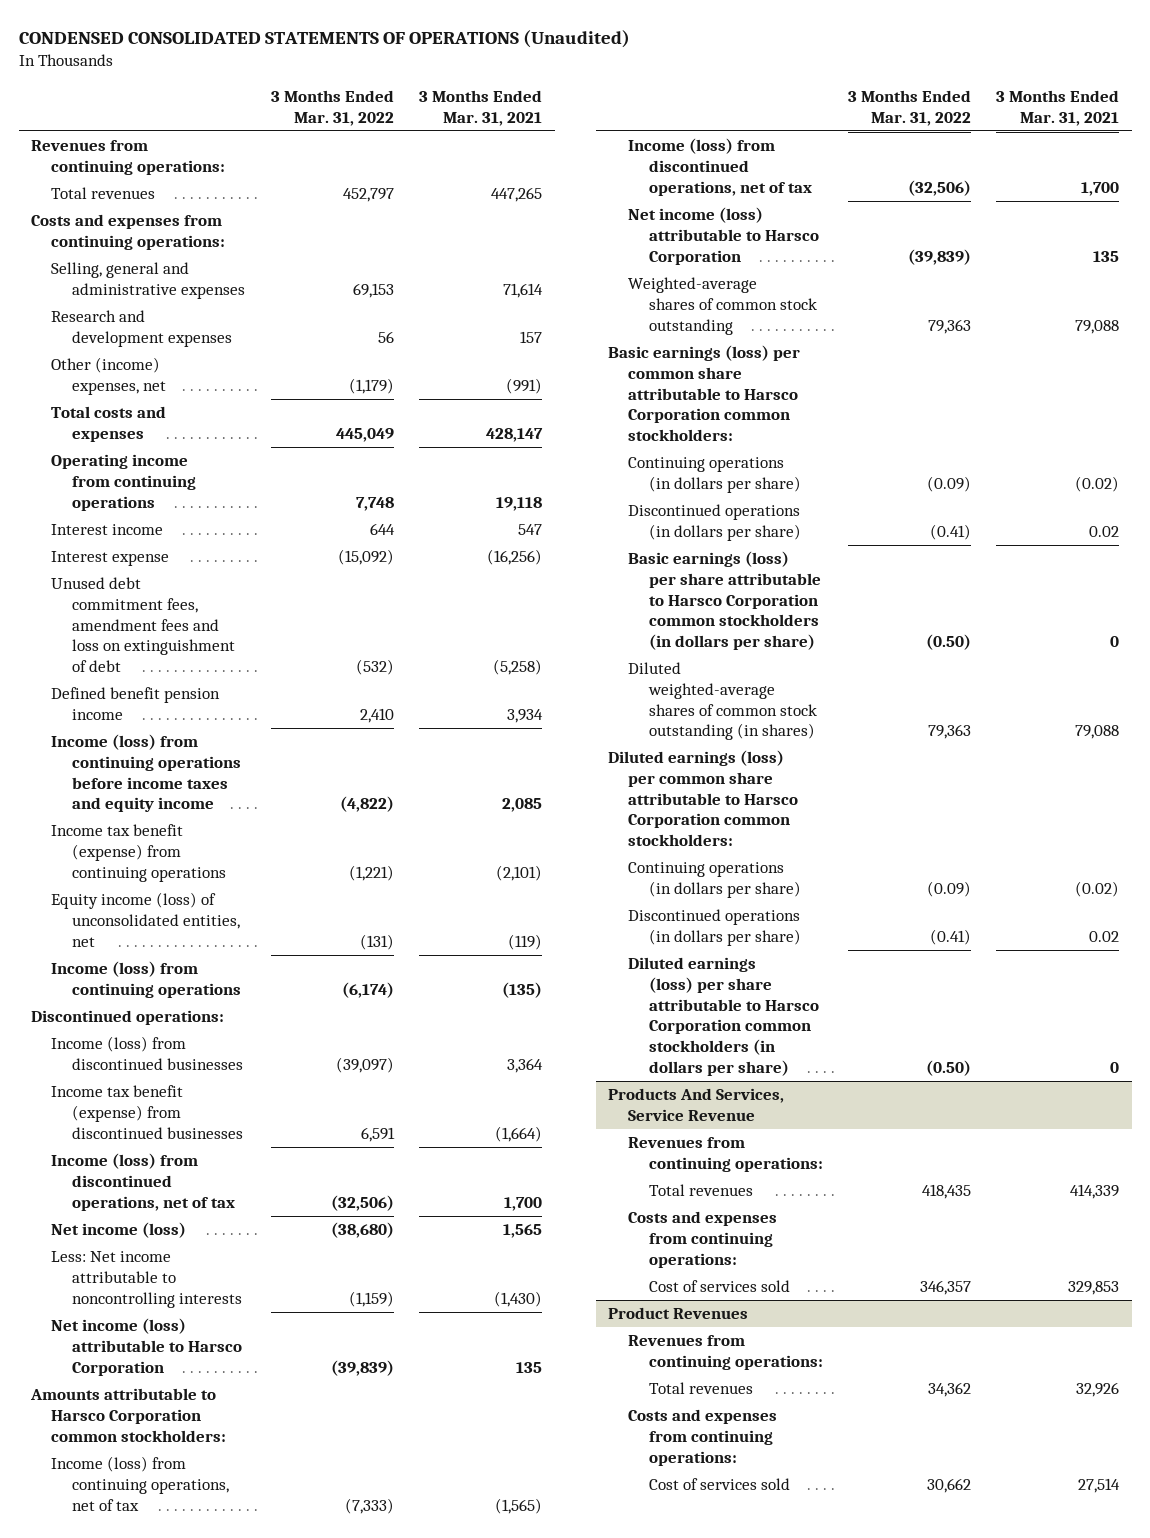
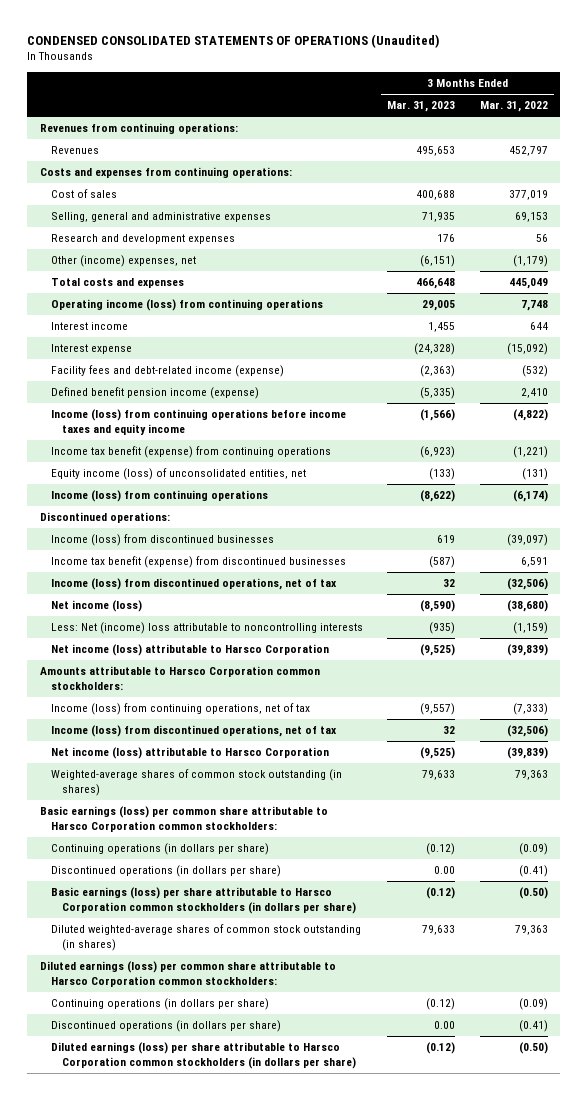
[419,89,543,126] 3 Months Ended Mar. 31, 2021 -> none
none -> [387,101,456,113] Mar. 31, 2023
[51,187,156,200] Total revenues -> [50,146,99,155] Revenues
none -> [50,189,117,199] Cost of sales
[51,454,196,511] Operating income from continuing operations -> [50,299,323,312] Operating income (loss) from continuing operations
[51,577,235,672] Unused debt commitment fees, amendment fees and loss on extinguishment of debt -> [50,365,284,378] Facility fees and debt-related income (expense)
[51,687,221,720] Defined benefit pension income -> [50,387,259,400] Defined benefit pension income (expense)
[51,1251,242,1308] Less: Net income attributable to noncontrolling interests -> [50,622,363,635] Less: Net (income) loss attributable to noncontrolling interests
[628,277,817,335] Weighted-average shares of common stock outstanding -> [50,769,342,796] Weighted-average shares of common stock outstanding (in shares)
[608,1088,785,1121] Products And Services, Service Revenue -> none
[628,1137,823,1172] Revenues from continuing operations: -> none
[648,1184,753,1197] Total revenues -> none
[628,1211,778,1268] Costs and expenses from continuing operations: -> none
[648,1280,790,1293] Cost of services sold -> none
[608,1307,749,1320] Product Revenues -> none
[628,1335,823,1370] Revenues from continuing operations: -> none
[648,1382,753,1395] Total revenues -> none
[628,1409,778,1466] Costs and expenses from continuing operations: -> none
[648,1478,790,1491] Cost of services sold -> none

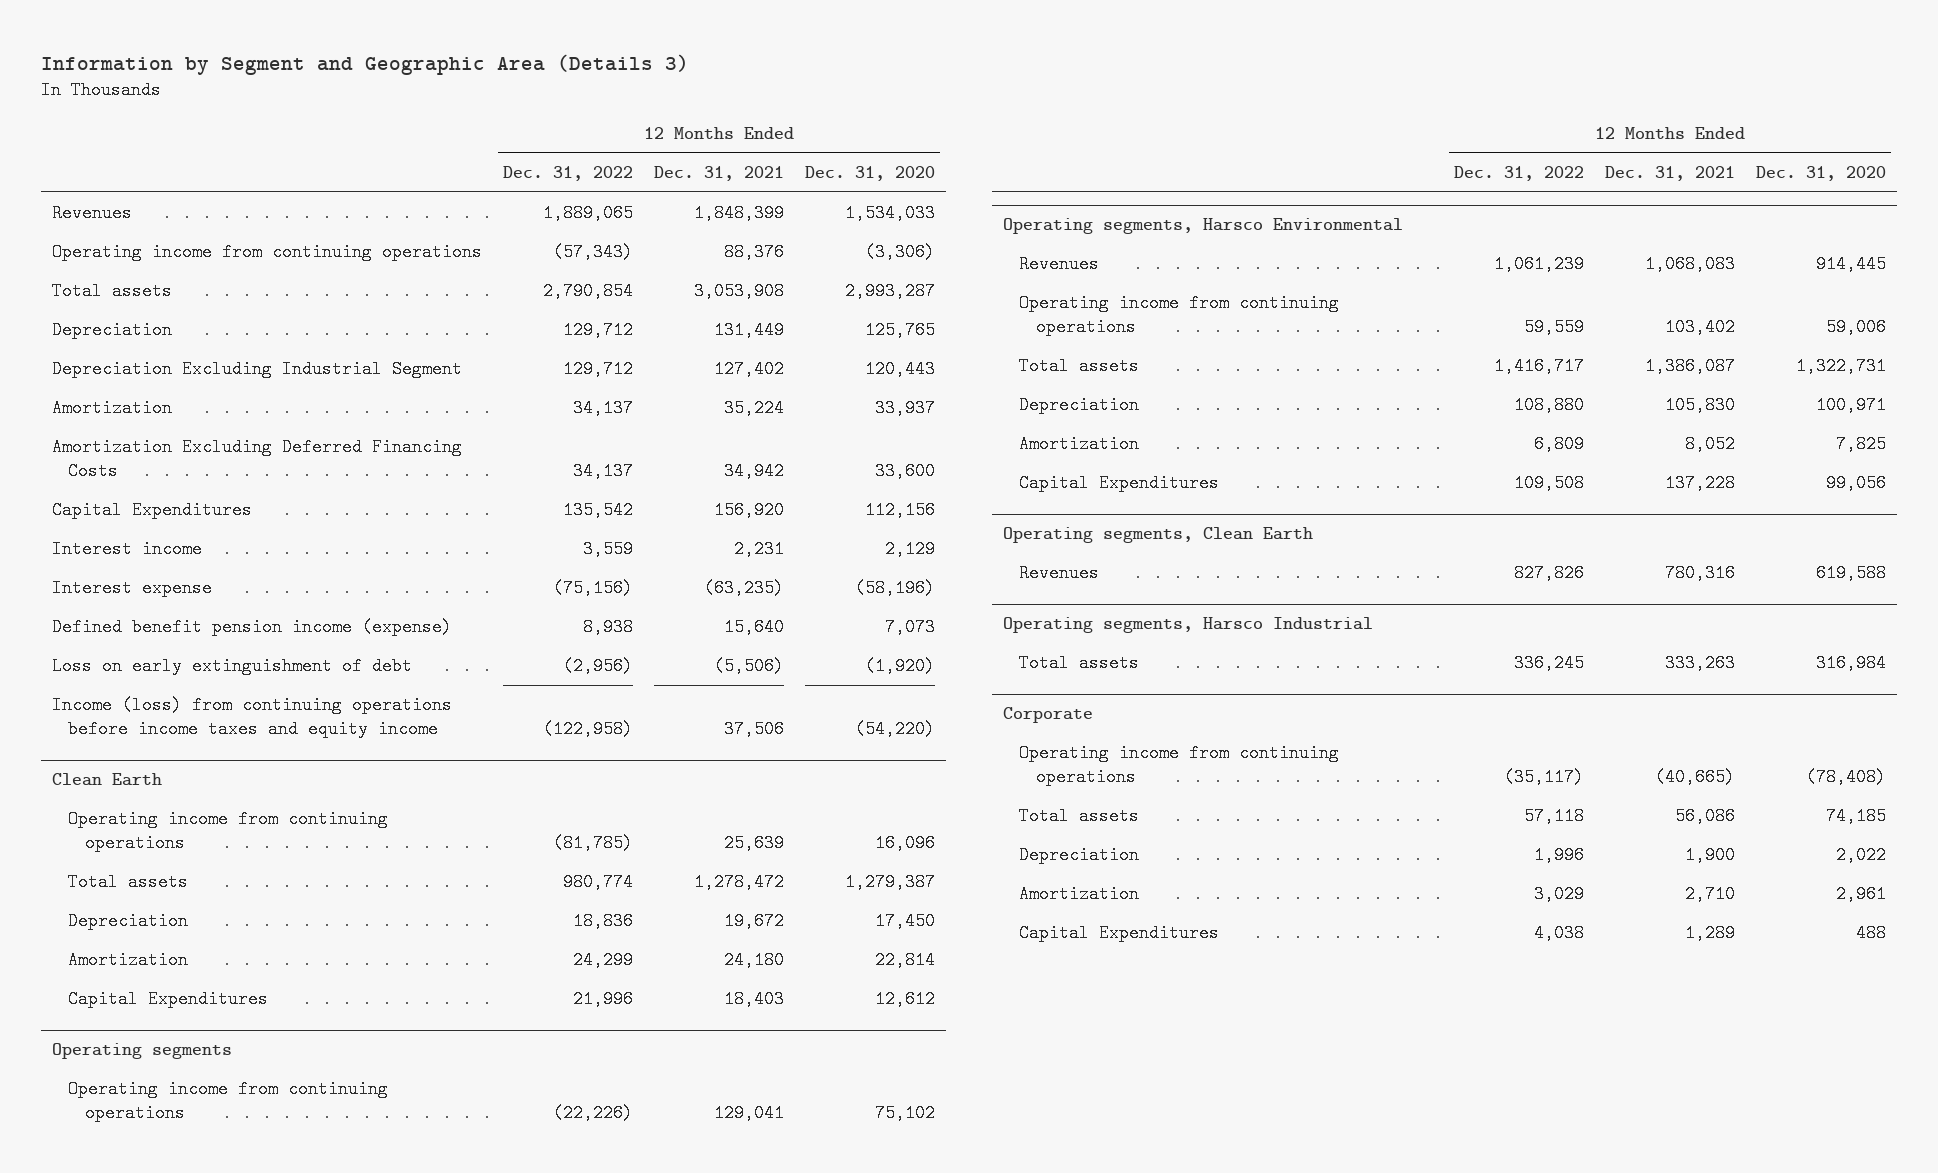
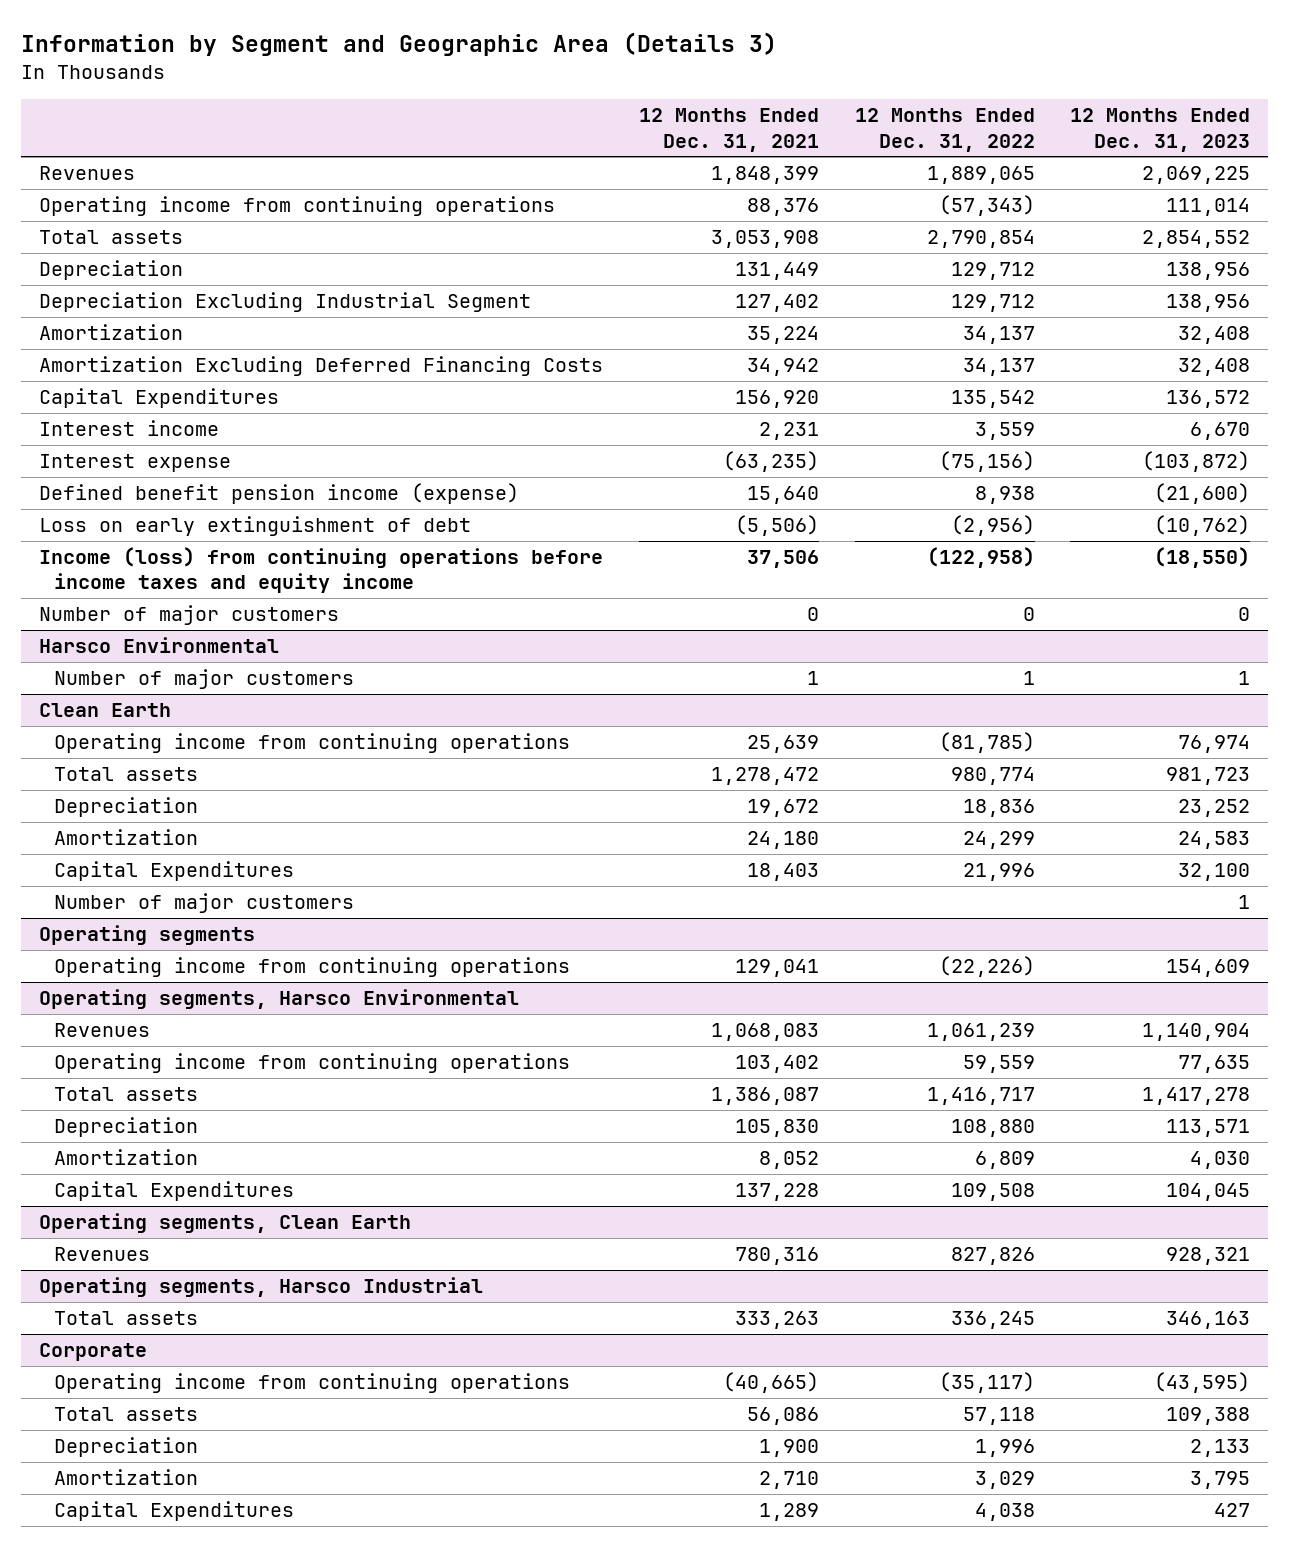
[805,166,936,182] Dec. 31, 2020 -> none
none -> [1070,108,1251,152] 12 Months Ended Dec. 31, 2023
none -> [39,605,340,626] Number of major customers
none -> [39,637,280,654] Harsco Environmental
none -> [53,669,354,690] Number of major customers
none -> [53,893,354,914] Number of major customers

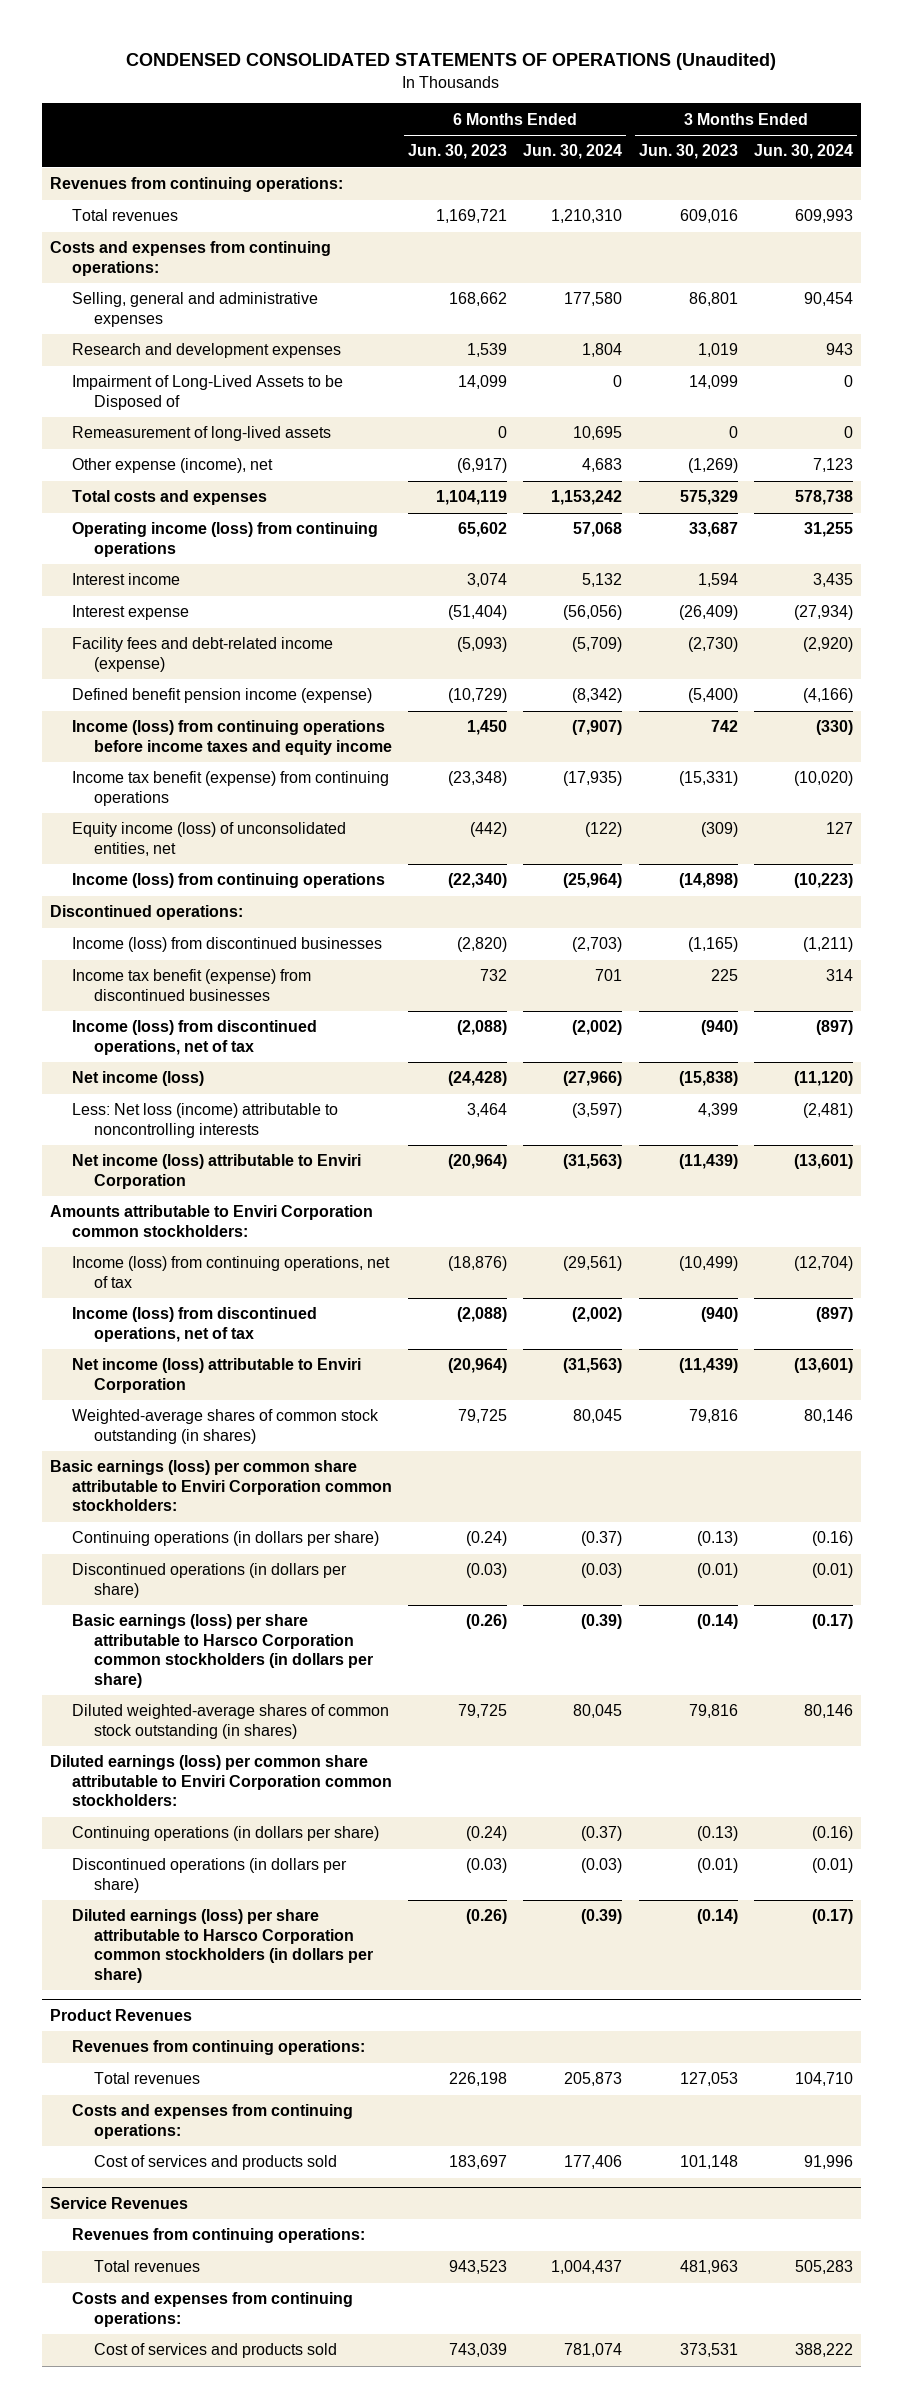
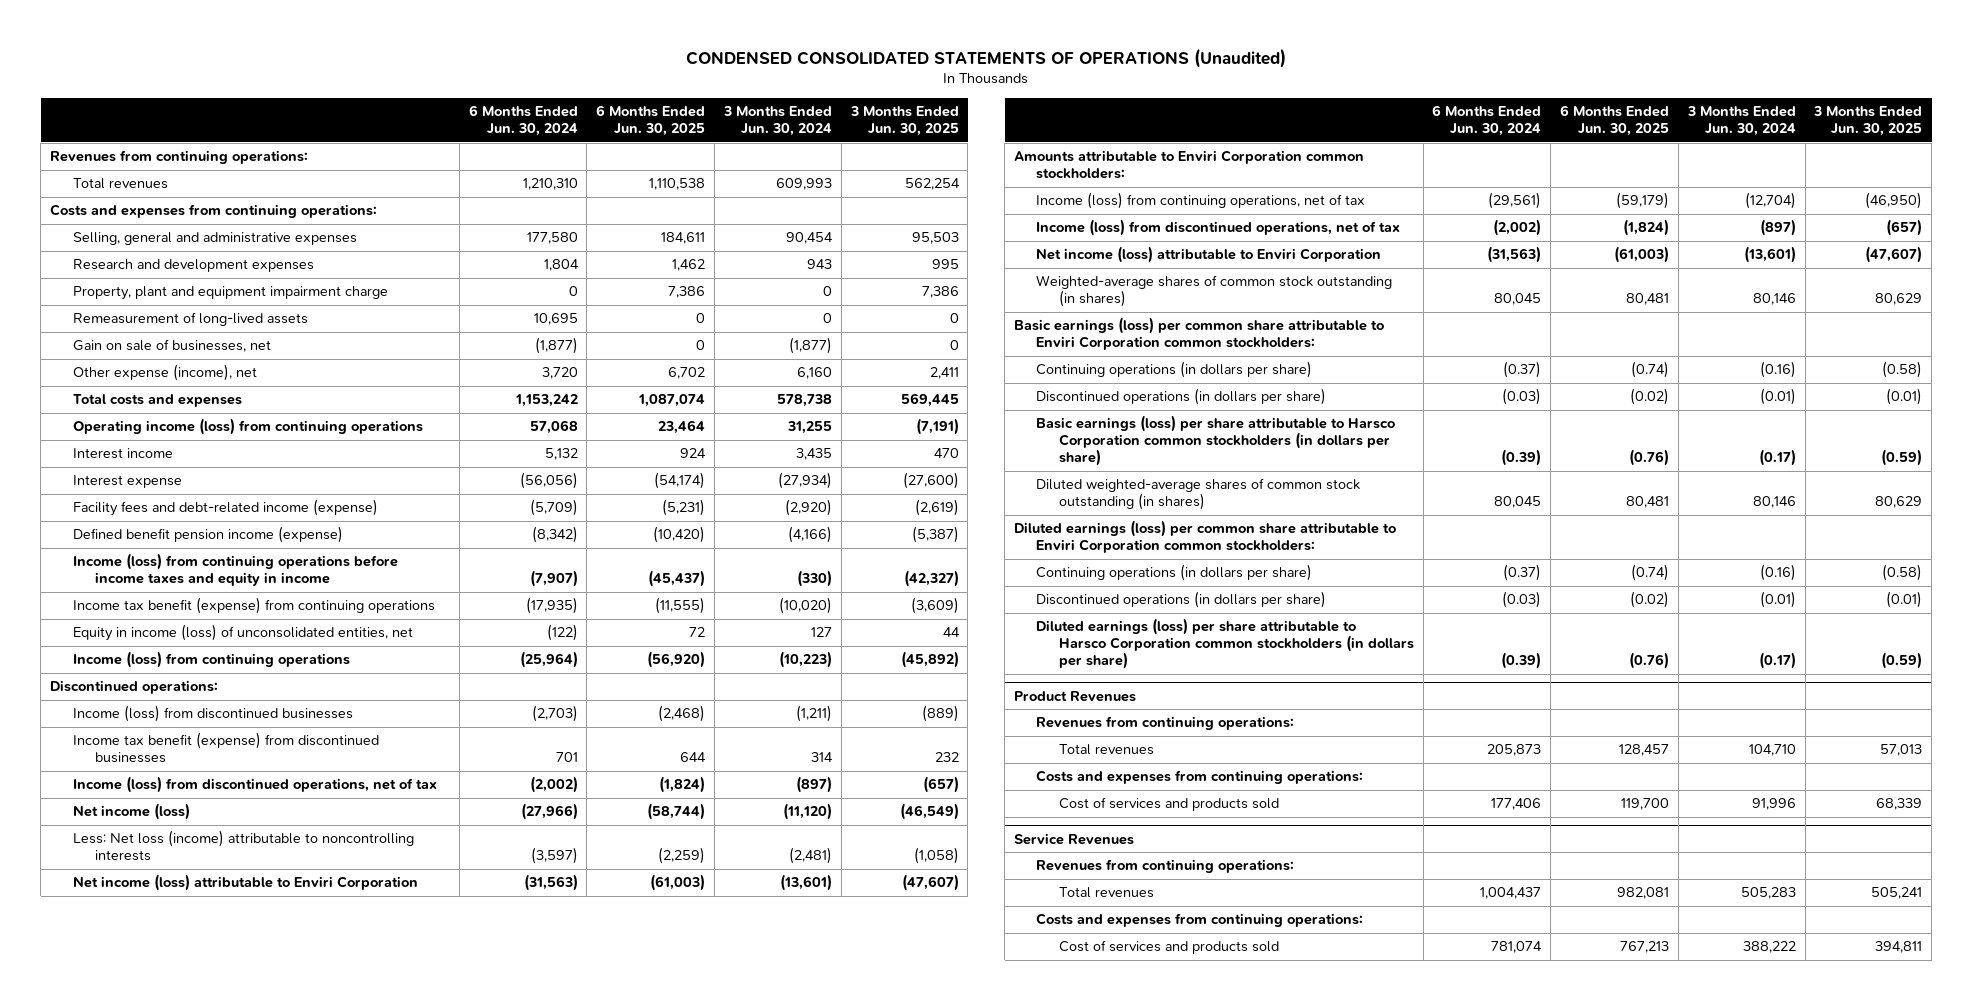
[408,144,508,160] Jun. 30, 2023 -> none
[638,144,738,160] Jun. 30, 2023 -> none
none -> [596,105,706,137] 6 Months Ended Jun. 30, 2025
none -> [849,106,959,137] 3 Months Ended Jun. 30, 2025
[71,375,343,410] Impairment of Long-Lived Assets to be Disposed of -> [72,286,388,301] Property, plant and equipment impairment charge
none -> [72,339,271,353] Gain on sale of businesses, net
[582,458,623,473] 4,683 -> [541,367,578,380] 3,720
[812,458,853,473] 7,123 -> [796,367,832,380] 6,160
[71,720,392,755] Income (loss) from continuing operations before income taxes and equity income -> [72,553,398,587] Income (loss) from continuing operations before income taxes and equity in income
[71,822,346,856] Equity income (loss) of unconsolidated entities, net -> [72,624,413,642] Equity in income (loss) of unconsolidated entities, net

